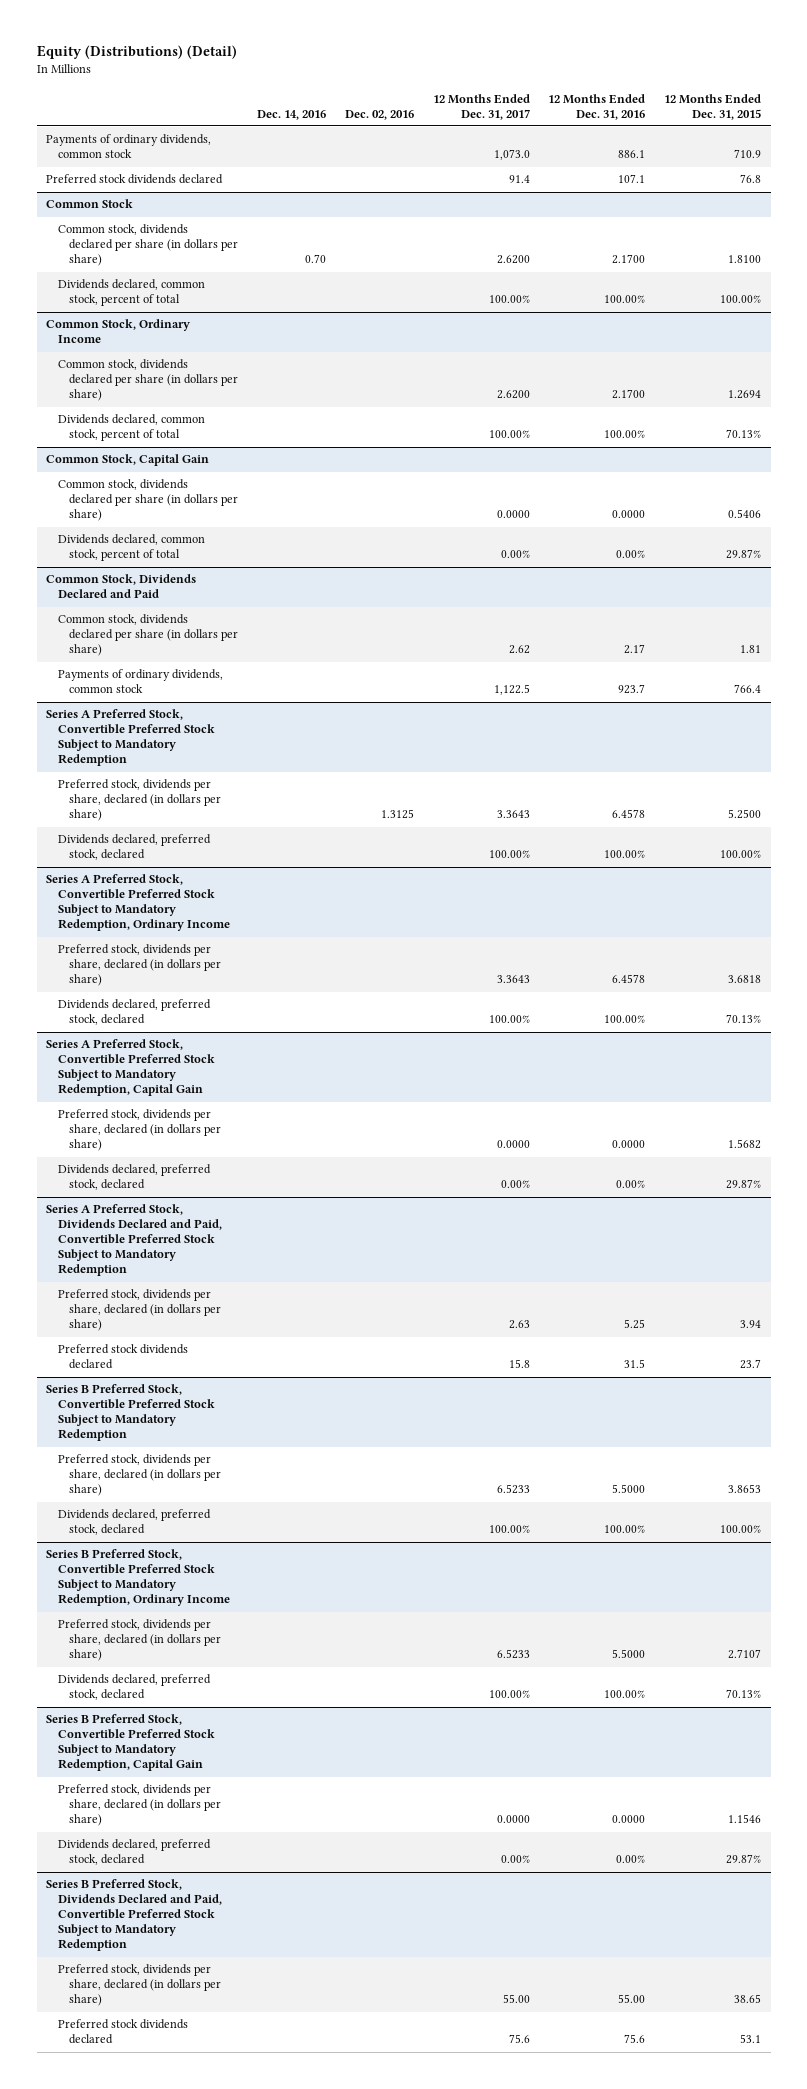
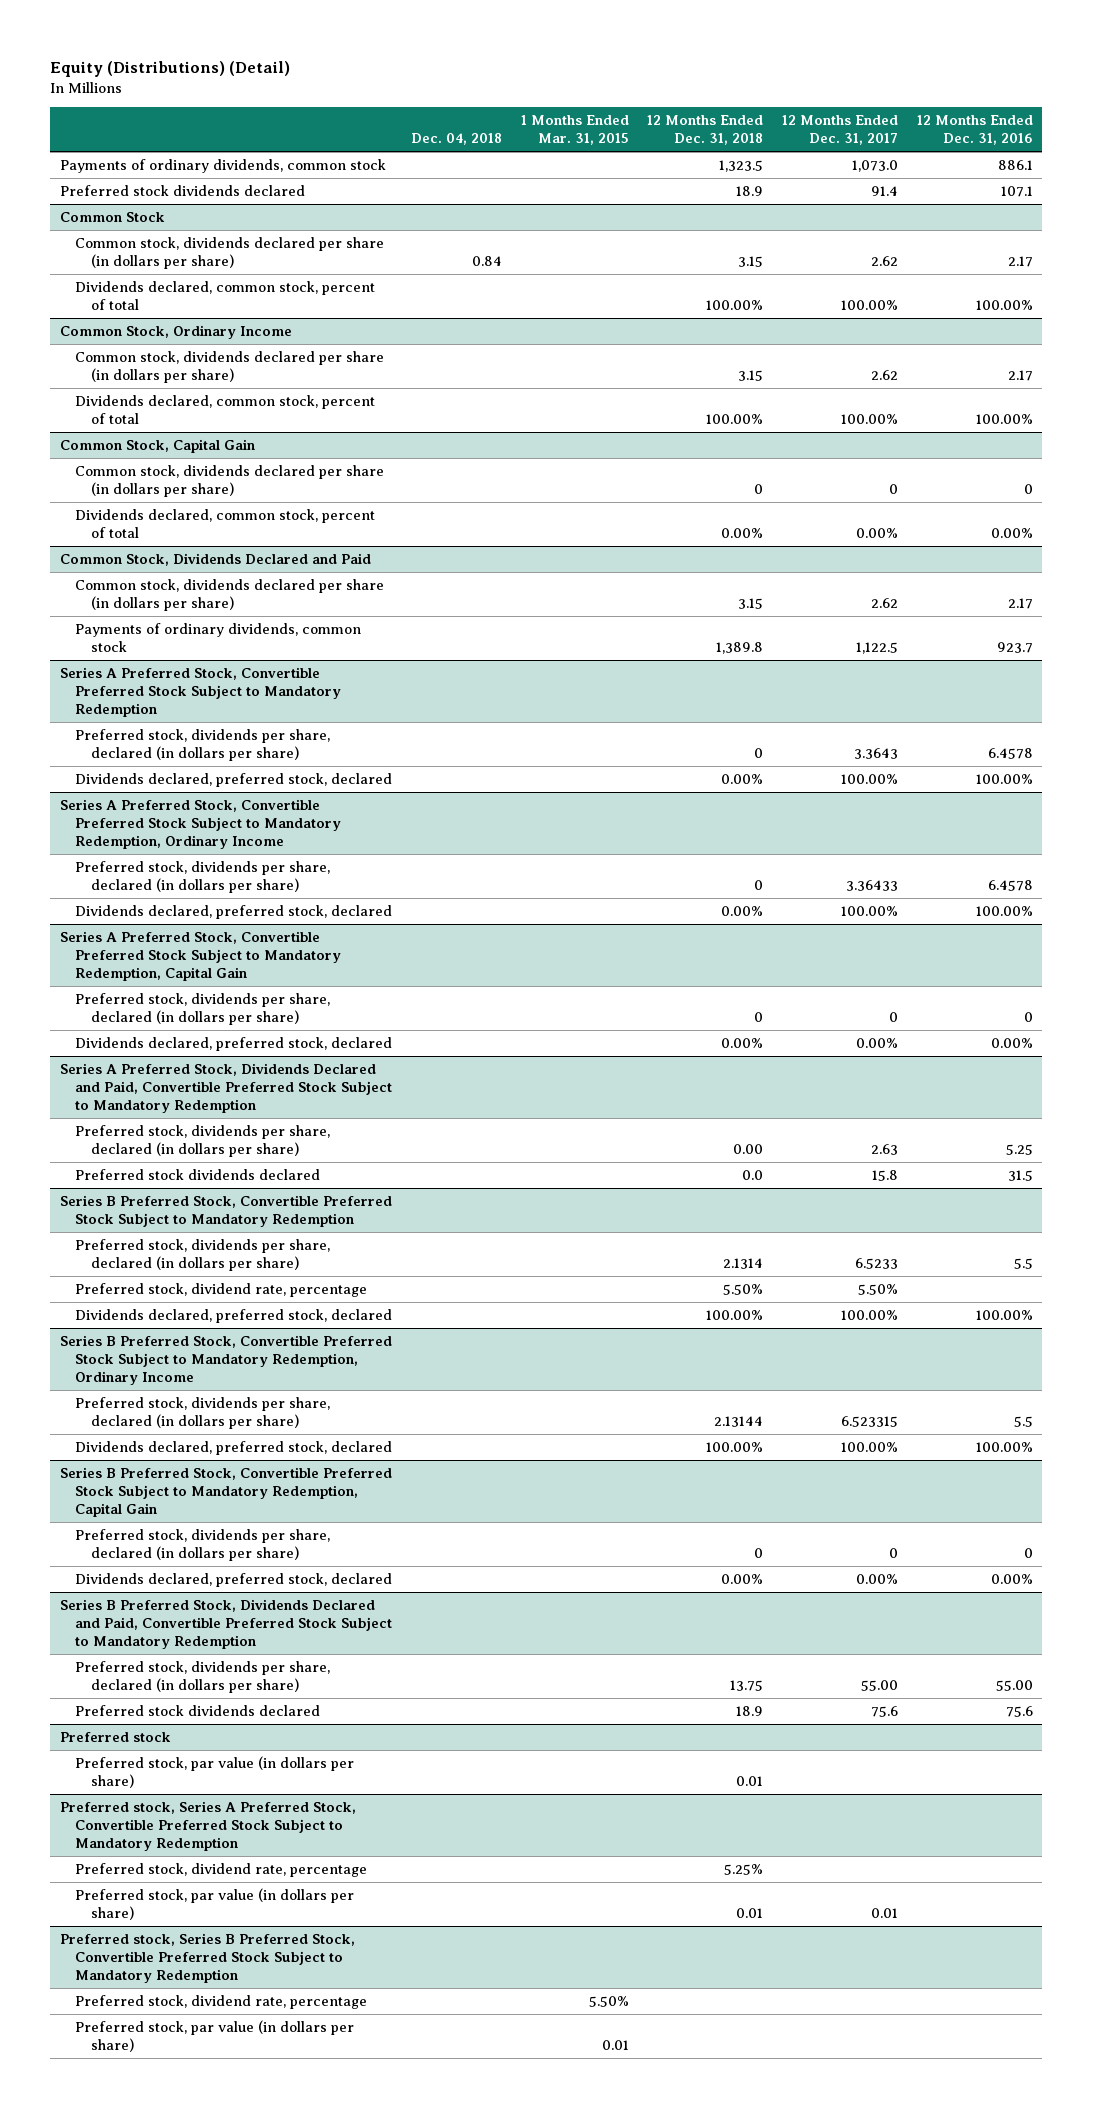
[256,109,326,120] Dec. 14, 2016 -> none
[344,109,414,120] Dec. 02, 2016 -> none
[664,93,762,120] 12 Months Ended Dec. 31, 2015 -> none
none -> [411,133,503,146] Dec. 04, 2018
none -> [520,115,629,146] 1 Months Ended Mar. 31, 2015
none -> [647,115,764,146] 12 Months Ended Dec. 31, 2018
[496,255,530,265] 2.6200 -> [871,256,899,267] 2.62
[612,254,646,265] 2.1700 -> [1007,256,1033,268] 2.17
[496,390,530,400] 2.6200 -> [871,370,899,381] 2.62
[612,389,646,400] 2.1700 -> [1007,370,1033,382] 2.17
[496,510,530,519] 0.0000 -> [889,484,899,495] 0
[612,510,646,519] 0.0000 -> [1023,484,1033,495] 0
[496,975,530,984] 3.3643 -> [846,880,899,892] 3.36433
[496,1140,530,1149] 0.0000 -> [889,1012,899,1023] 0
[612,1140,646,1149] 0.0000 -> [1023,1012,1033,1023] 0
[612,1484,646,1494] 5.5000 -> [1013,1258,1033,1270] 5.5
none -> [75,1283,368,1298] Preferred stock, dividend rate, percentage
[496,1649,530,1660] 6.5233 -> [841,1416,899,1428] 6.523315
[612,1649,646,1659] 5.5000 -> [1013,1416,1033,1428] 5.5
[496,1815,530,1824] 0.0000 -> [889,1548,899,1559] 0
[612,1815,646,1824] 0.0000 -> [1023,1548,1033,1559] 0
none -> [59,1732,171,1743] Preferred stock
none -> [75,1756,355,1789] Preferred stock, par value (in dollars per share)
none -> [59,1801,356,1852] Preferred stock, Series A Preferred Stock, Convertible Preferred Stock Subject to Mandatory Redemption
none -> [75,1863,368,1878] Preferred stock, dividend rate, percentage
none -> [75,1888,355,1921] Preferred stock, par value (in dollars per share)
none -> [59,1933,355,1984] Preferred stock, Series B Preferred Stock, Convertible Preferred Stock Subject to Mandatory Redemption
none -> [75,1995,368,2010] Preferred stock, dividend rate, percentage
none -> [75,2020,355,2053] Preferred stock, par value (in dollars per share)

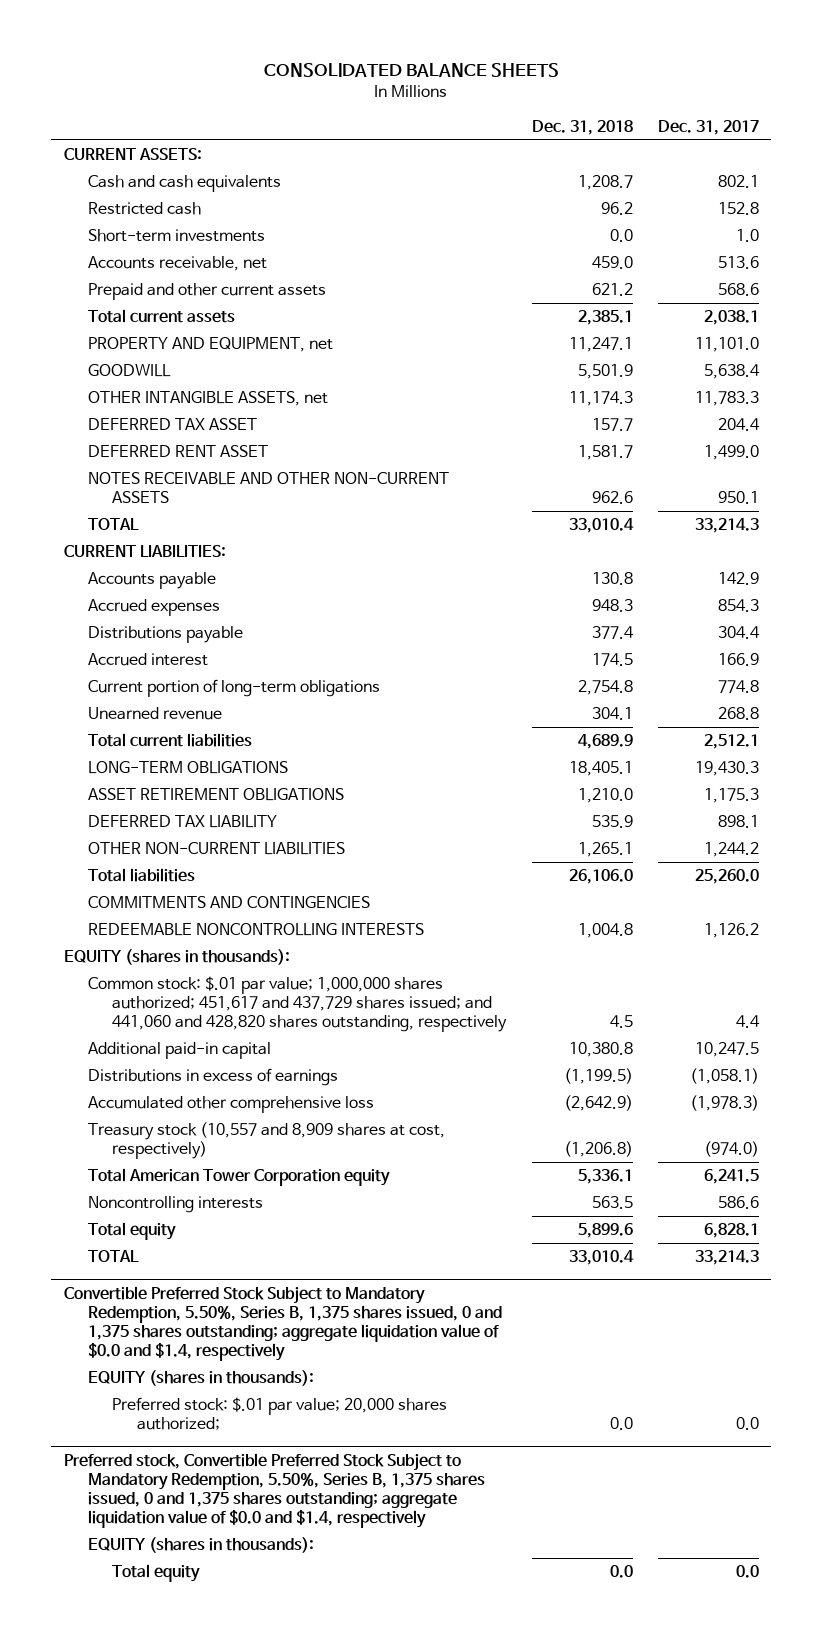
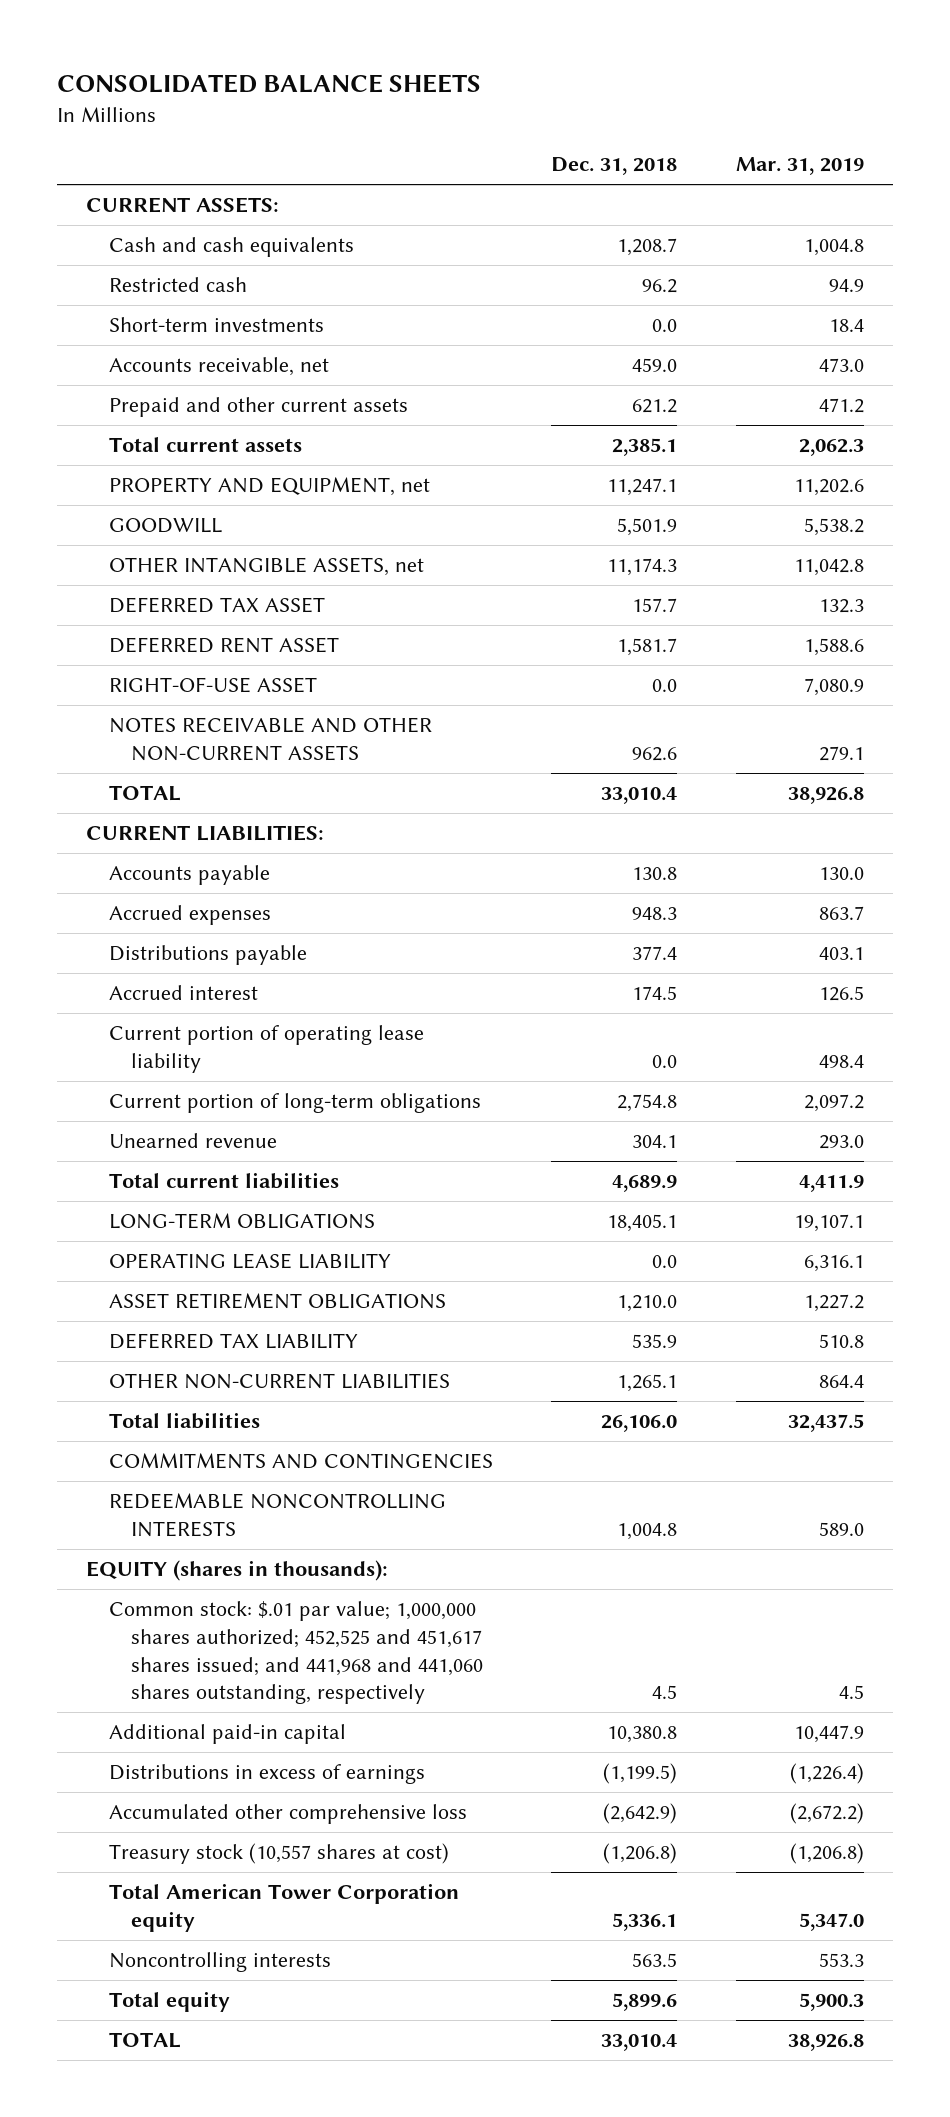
[657,120,759,136] Dec. 31, 2017 -> none
none -> [735,157,864,176] Mar. 31, 2019
none -> [108,677,317,694] RIGHT-OF-USE ASSET
none -> [108,1025,424,1074] Current portion of operating lease liability
none -> [108,1253,391,1270] OPERATING LEASE LIABILITY
[88,976,508,1033] Common stock: $.01 par value; 1,000,000 shares authorized; 451,617 and 437,729 shares issued; and 441,060 and 428,820 shares outstanding, respectively -> [108,1601,484,1705] Common stock: $.01 par value; 1,000,000 shares authorized; 452,525 and 451,617 shares issued; and 441,968 and 441,060 shares outstanding, respectively
[88,1122,446,1160] Treasury stock (10,557 and 8,909 shares at cost, respectively) -> [108,1843,449,1865] Treasury stock (10,557 shares at cost)
[63,1285,503,1361] Convertible Preferred Stock Subject to Mandatory Redemption, 5.50%, Series B, 1,375 shares issued, 0 and 1,375 shares outstanding; aggregate liquidation value of $0.0 and $1.4, respectively -> none
[88,1370,315,1387] EQUITY (shares in thousands): -> none
[112,1397,448,1431] Preferred stock: $.01 par value; 20,000 shares authorized; -> none
[63,1452,486,1528] Preferred stock, Convertible Preferred Stock Subject to Mandatory Redemption, 5.50%, Series B, 1,375 shares issued, 0 and 1,375 shares outstanding; aggregate liquidation value of $0.0 and $1.4, respectively -> none
[88,1537,315,1554] EQUITY (shares in thousands): -> none
[112,1564,201,1583] Total equity -> none

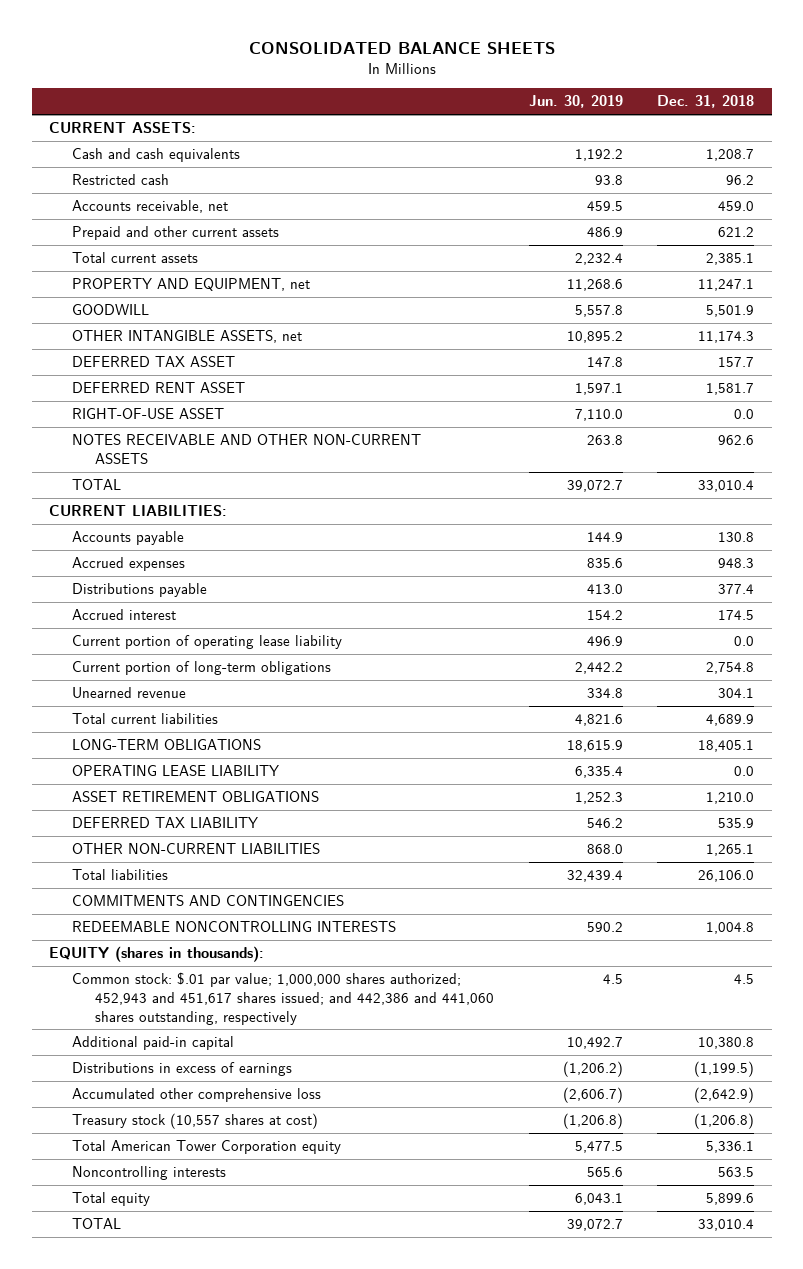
[735,157,864,176] Mar. 31, 2019 -> none
none -> [528,95,623,109] Jun. 30, 2019
[108,317,324,333] Short-term investments -> none
[108,1601,484,1705] Common stock: $.01 par value; 1,000,000 shares authorized; 452,525 and 451,617 shares issued; and 441,968 and 441,060 shares outstanding, respectively -> [71,972,494,1025] Common stock: $.01 par value; 1,000,000 shares authorized; 452,943 and 451,617 shares issued; and 442,386 and 441,060 shares outstanding, respectively

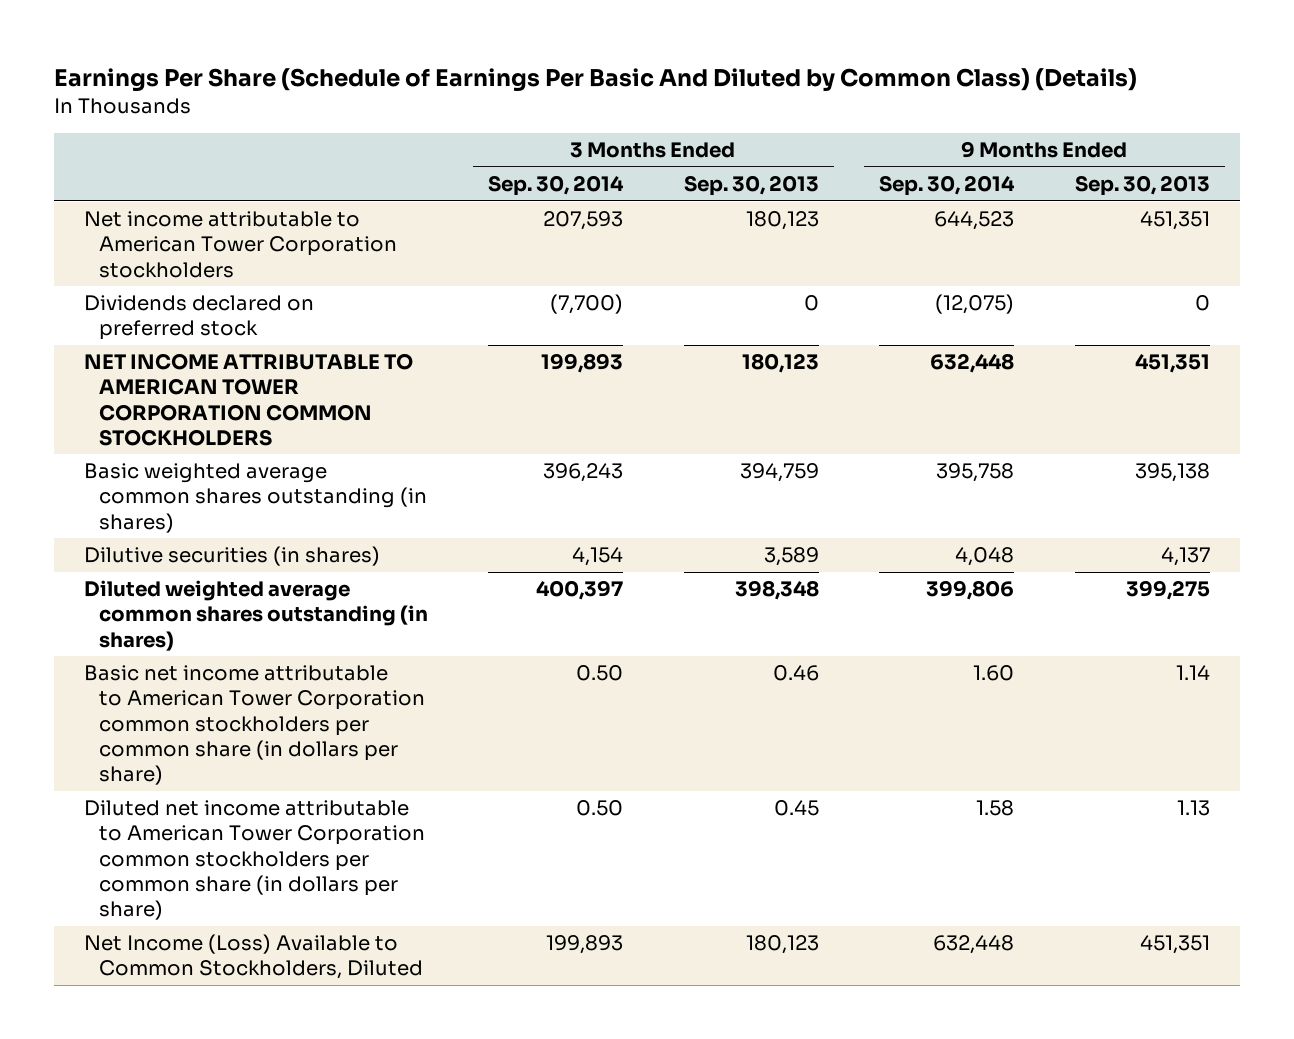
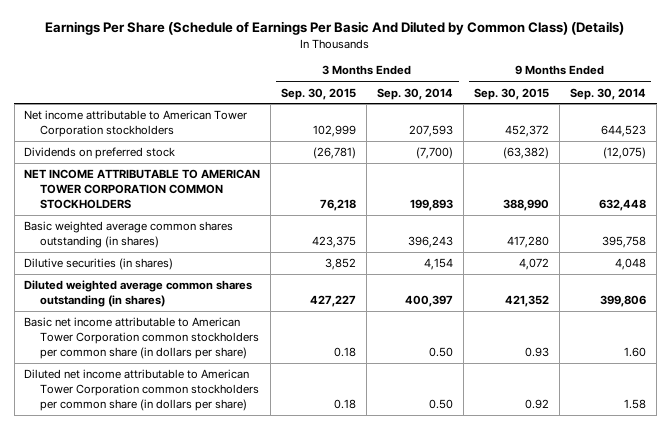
[683,175,819,197] Sep. 30, 2013 -> none
[1074,175,1210,197] Sep. 30, 2013 -> none
none -> [281,87,357,100] Sep. 30, 2015
none -> [474,87,550,100] Sep. 30, 2015
[84,295,315,341] Dividends declared on preferred stock -> [24,147,176,160] Dividends on preferred stock
[84,934,423,980] Net Income (Loss) Available to Common Stockholders, Diluted -> none

